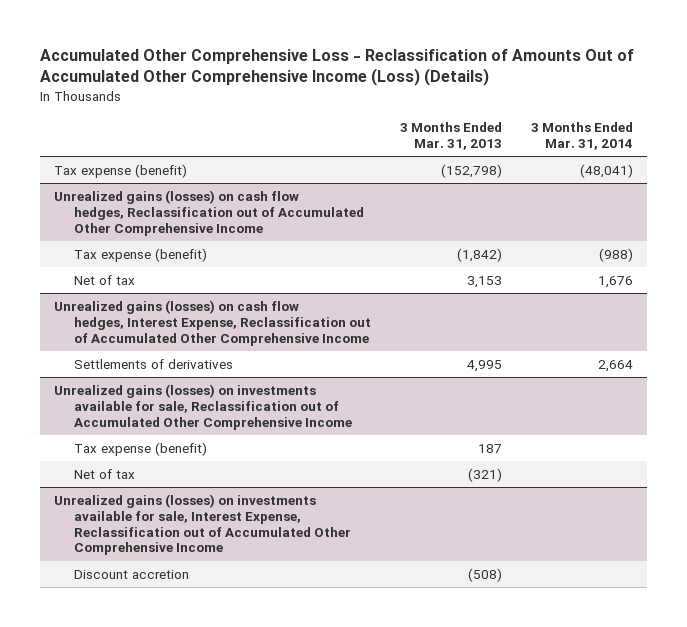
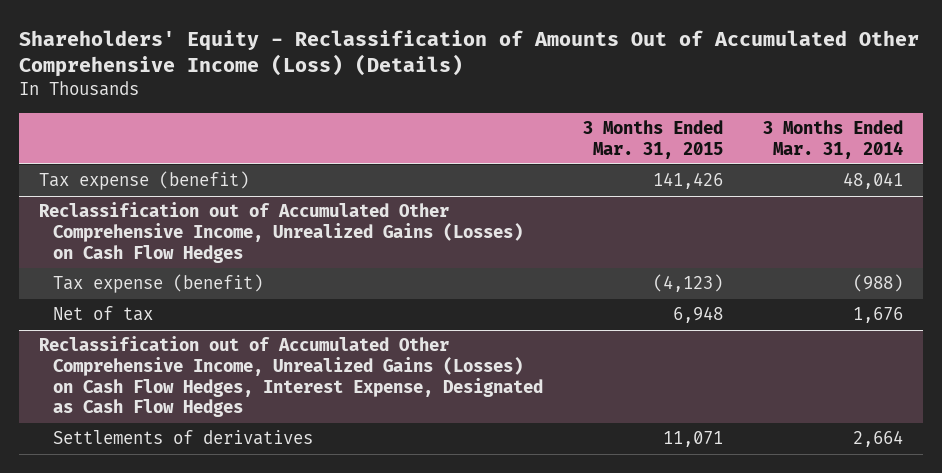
[39,48,634,87] Accumulated Other Comprehensive Loss - Reclassification of Amounts Out of Accumulated Other Comprehensive Income (Loss) (Details) -> [18,29,919,78] Shareholders' Equity - Reclassification of Amounts Out of Accumulated Other Comprehensive Income (Loss) (Details)
[400,122,503,151] 3 Months Ended Mar. 31, 2013 -> none
none -> [582,119,723,159] 3 Months Ended Mar. 31, 2015
[579,163,633,178] (48,041) -> [843,172,904,190] 48,041
[54,189,365,236] Unrealized gains (losses) on cash flow hedges, Reclassification out of Accumulated Other Comprehensive Income -> [39,202,523,263] Reclassification out of Accumulated Other Comprehensive Income, Unrealized Gains (Losses) on Cash Flow Hedges
[54,299,372,346] Unrealized gains (losses) on cash flow hedges, Interest Expense, Reclassification out of Accumulated Other Comprehensive Income -> [39,336,543,418] Reclassification out of Accumulated Other Comprehensive Income, Unrealized Gains (Losses) on Cash Flow Hedges, Interest Expense, Designated as Cash Flow Hedges
[54,383,353,430] Unrealized gains (losses) on investments available for sale, Reclassification out of Accumulated Other Comprehensive Income -> none
[74,441,208,456] Tax expense (benefit) -> none
[74,468,136,479] Net of tax -> none
[54,493,352,556] Unrealized gains (losses) on investments available for sale, Interest Expense, Reclassification out of Accumulated Other Comprehensive Income -> none
[74,569,190,579] Discount accretion -> none

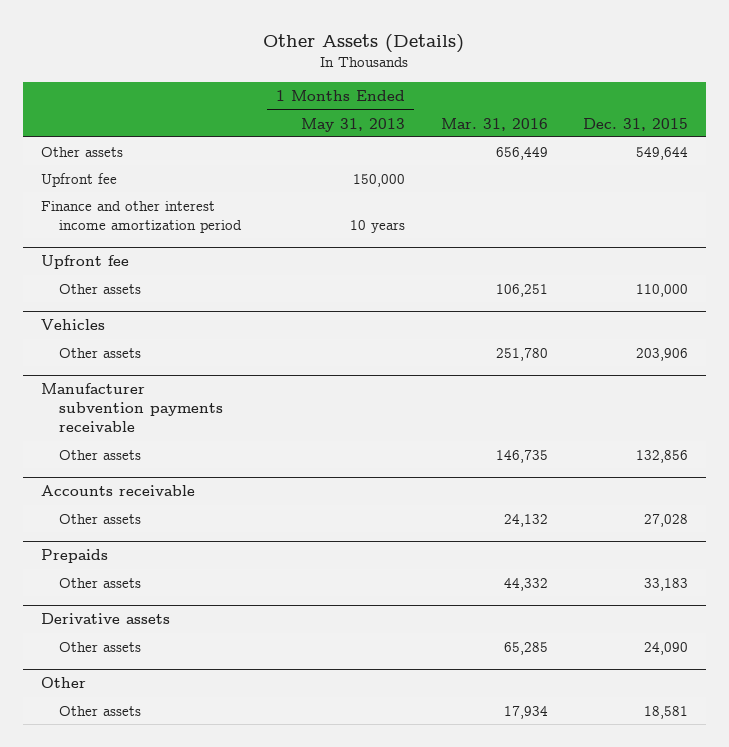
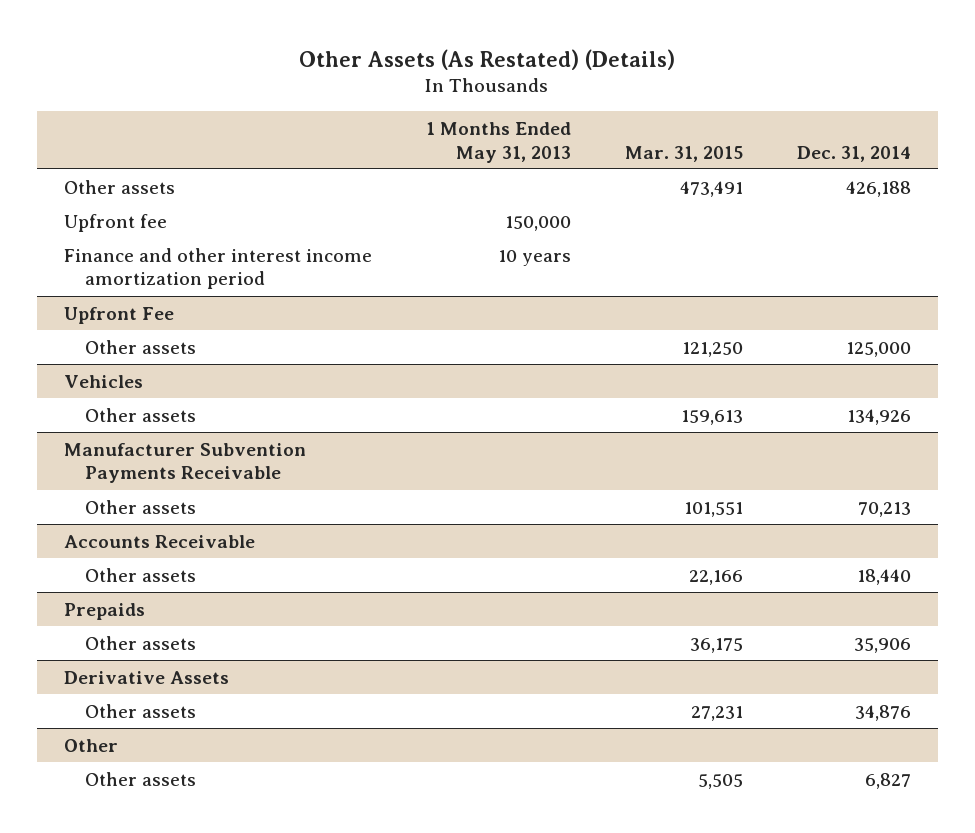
[263,33,465,53] Other Assets (Details) -> [299,48,676,70] Other Assets (As Restated) (Details)
[440,117,548,131] Mar. 31, 2016 -> none
[583,117,689,131] Dec. 31, 2015 -> none
none -> [624,145,743,162] Mar. 31, 2015
none -> [796,145,911,162] Dec. 31, 2014
[40,255,129,270] Upfront fee -> [63,306,174,324] Upfront Fee
[40,383,223,433] Manufacturer subvention payments receivable -> [63,442,306,484] Manufacturer Subvention Payments Receivable
[40,485,195,497] Accounts receivable -> [63,534,255,548] Accounts Receivable
[40,613,170,625] Derivative assets -> [63,670,229,684] Derivative Assets

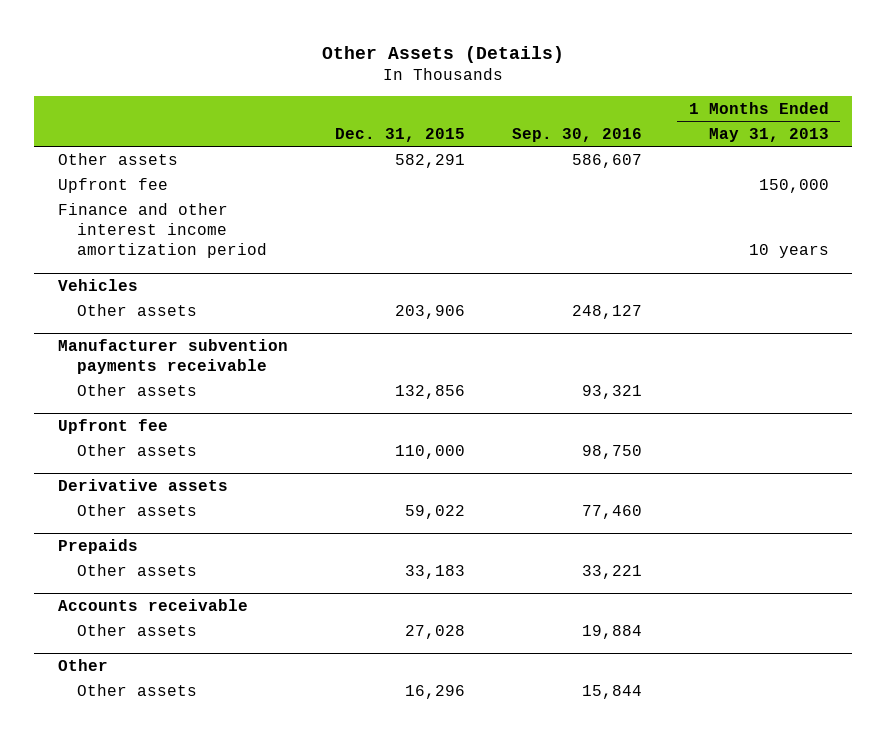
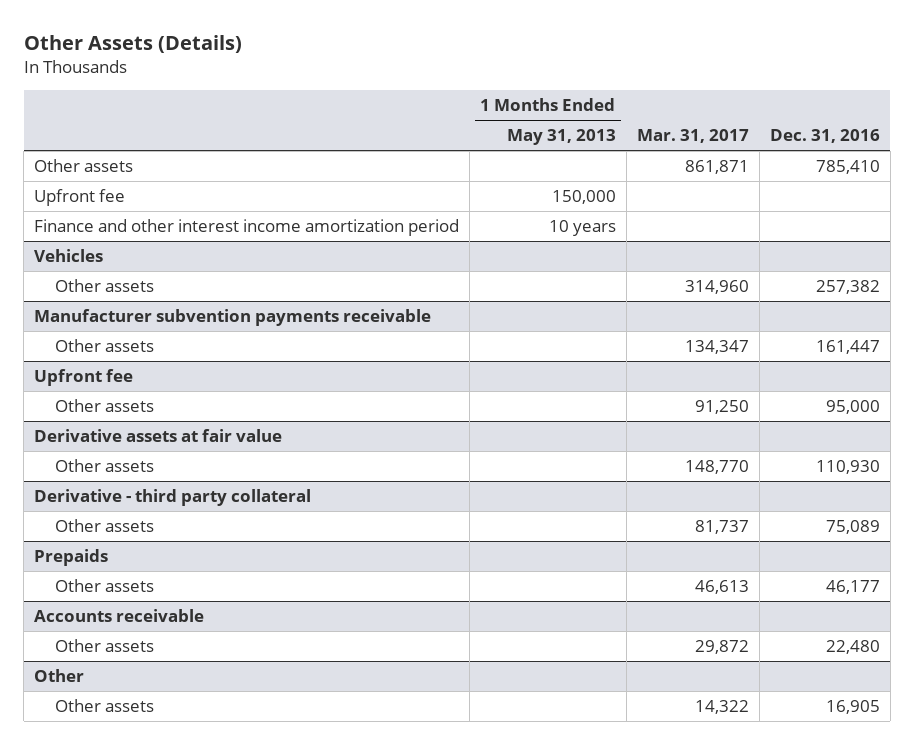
[334,127,465,142] Dec. 31, 2015 -> none
[511,127,642,142] Sep. 30, 2016 -> none
none -> [636,129,749,144] Mar. 31, 2017
none -> [769,129,880,144] Dec. 31, 2016
[57,478,228,491] Derivative assets -> [34,429,283,443] Derivative assets at fair value
none -> [34,489,312,507] Derivative - third party collateral
none -> [55,519,155,533] Other assets

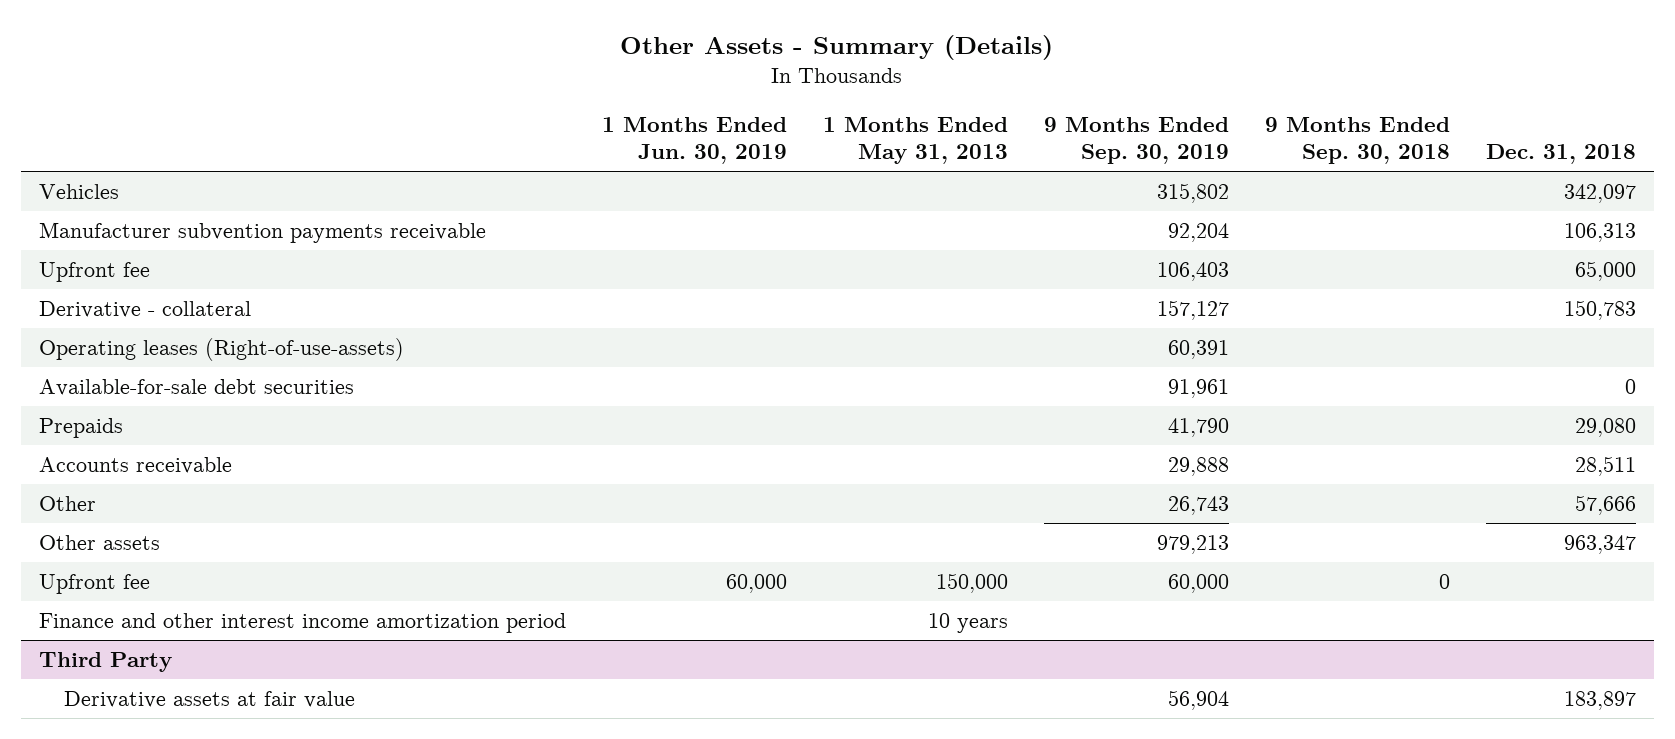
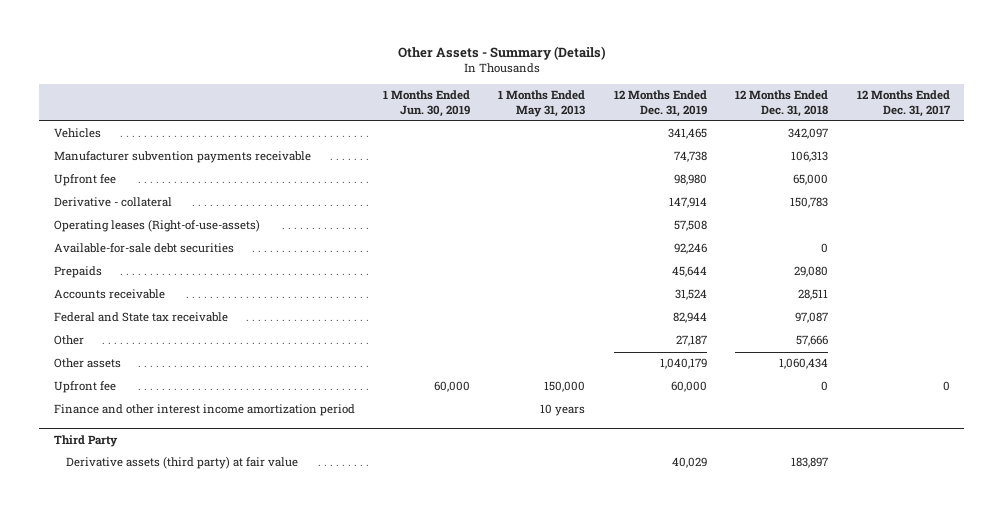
[1043,116,1229,165] 9 Months Ended Sep. 30, 2019 -> none
[1264,116,1450,165] 9 Months Ended Sep. 30, 2018 -> none
[1485,144,1636,165] Dec. 31, 2018 -> none
none -> [613,90,707,117] 12 Months Ended Dec. 31, 2019
none -> [735,90,829,117] 12 Months Ended Dec. 31, 2018
none -> [856,90,951,117] 12 Months Ended Dec. 31, 2017
none -> [53,312,228,323] Federal and State tax receivable
[64,690,356,708] Derivative assets at fair value -> [66,456,299,470] Derivative assets (third party) at fair value

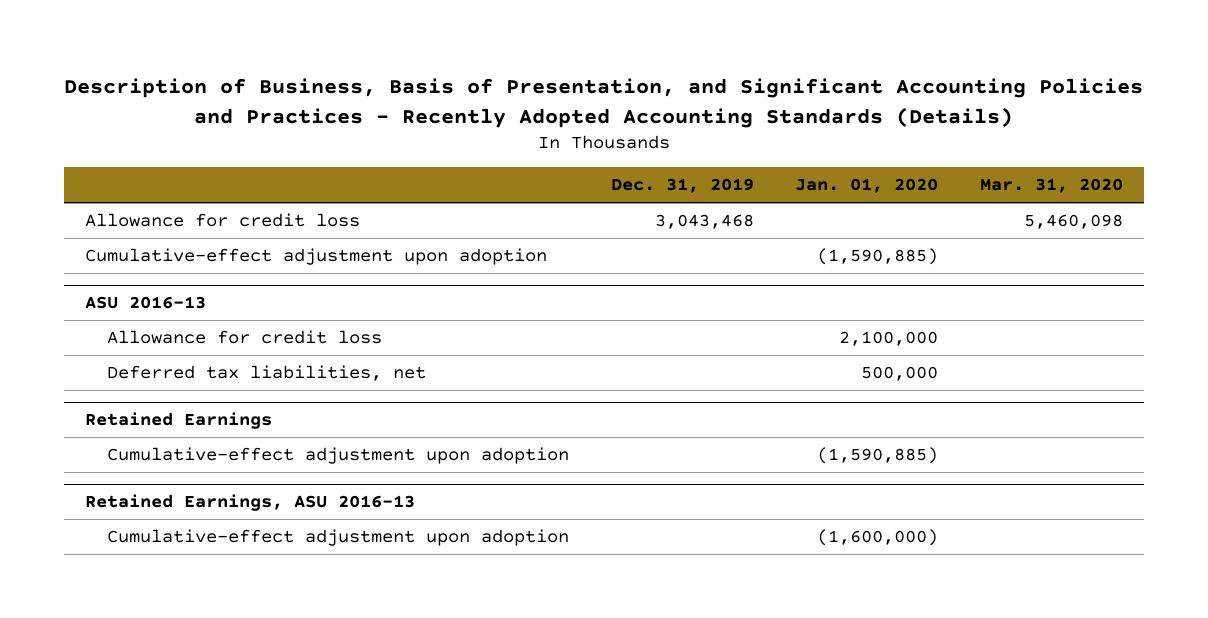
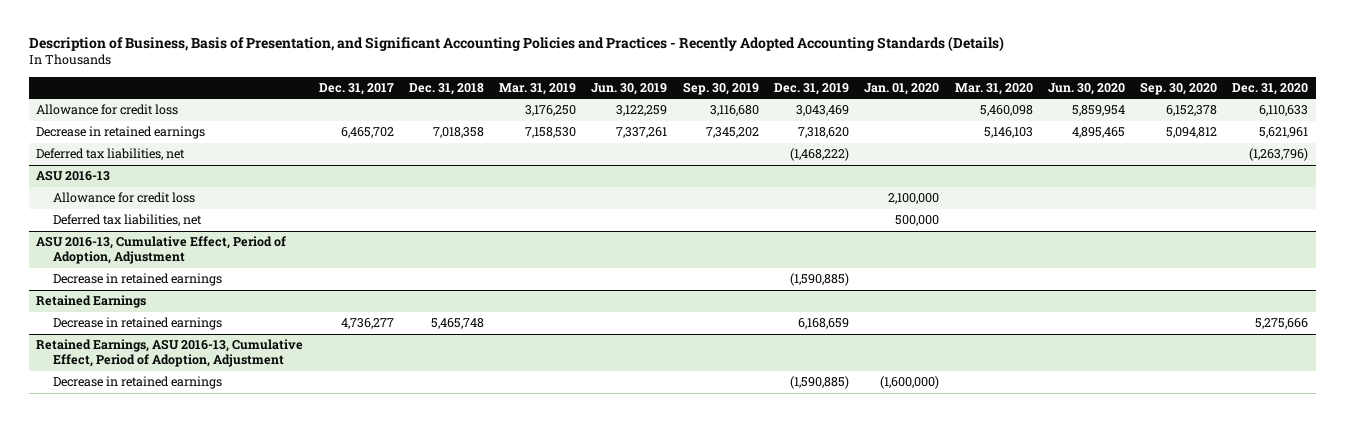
none -> [318,82,394,95] Dec. 31, 2017
none -> [408,82,484,95] Dec. 31, 2018
none -> [499,82,577,95] Mar. 31, 2019
none -> [591,82,668,95] Jun. 30, 2019
none -> [682,81,759,95] Sep. 30, 2019
none -> [1047,82,1125,95] Jun. 30, 2020
none -> [1140,81,1218,95] Sep. 30, 2020
none -> [1232,82,1309,95] Dec. 31, 2020
[84,248,547,266] Cumulative-effect adjustment upon adoption -> none
[654,214,754,230] 3,043,468 -> [796,105,850,117] 3,043,469
none -> [36,126,206,140] Decrease in retained earnings
none -> [36,148,186,161] Deferred tax liabilities, net
none -> [36,236,287,265] ASU 2016-13, Cumulative Effect, Period of Adoption, Adjustment
none -> [52,273,222,287] Decrease in retained earnings
[107,447,570,465] Cumulative-effect adjustment upon adoption -> none
[107,529,570,547] Cumulative-effect adjustment upon adoption -> none
none -> [52,317,222,331] Decrease in retained earnings
[84,494,415,512] Retained Earnings, ASU 2016-13 -> [36,339,304,368] Retained Earnings, ASU 2016-13, Cumulative Effect, Period of Adoption, Adjustment
none -> [52,376,222,390] Decrease in retained earnings

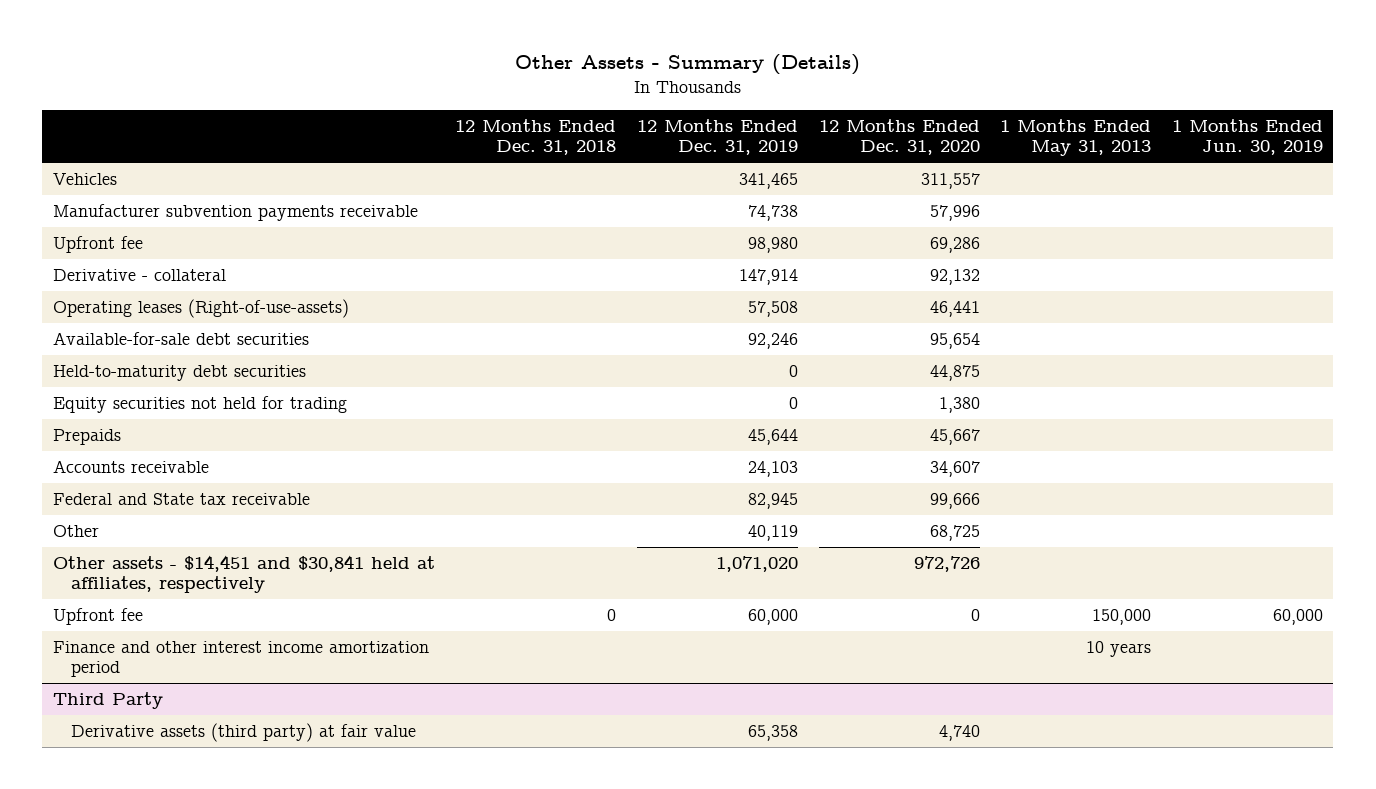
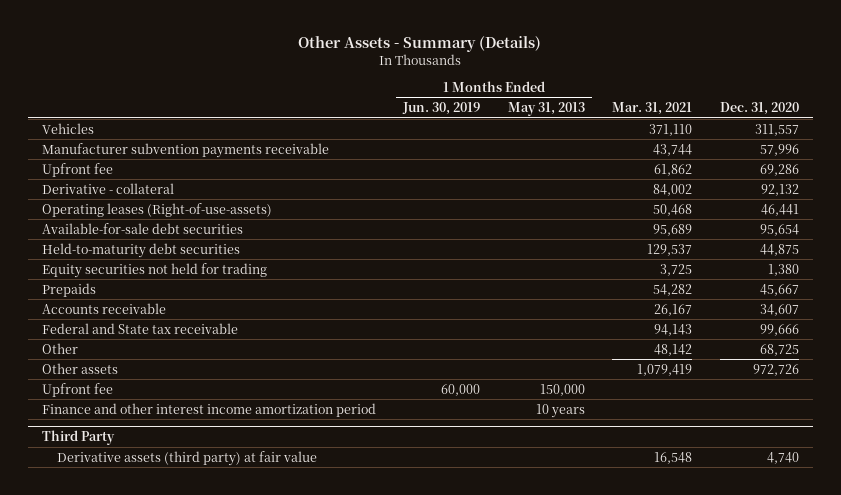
[455,118,617,156] 12 Months Ended Dec. 31, 2018 -> none
[637,118,799,156] 12 Months Ended Dec. 31, 2019 -> none
[818,118,980,156] 12 Months Ended Dec. 31, 2020 -> none
none -> [612,102,693,116] Mar. 31, 2021
none -> [720,102,800,116] Dec. 31, 2020
[52,554,435,594] Other assets - $14,451 and $30,841 held at affiliates, respectively -> [41,362,118,374] Other assets

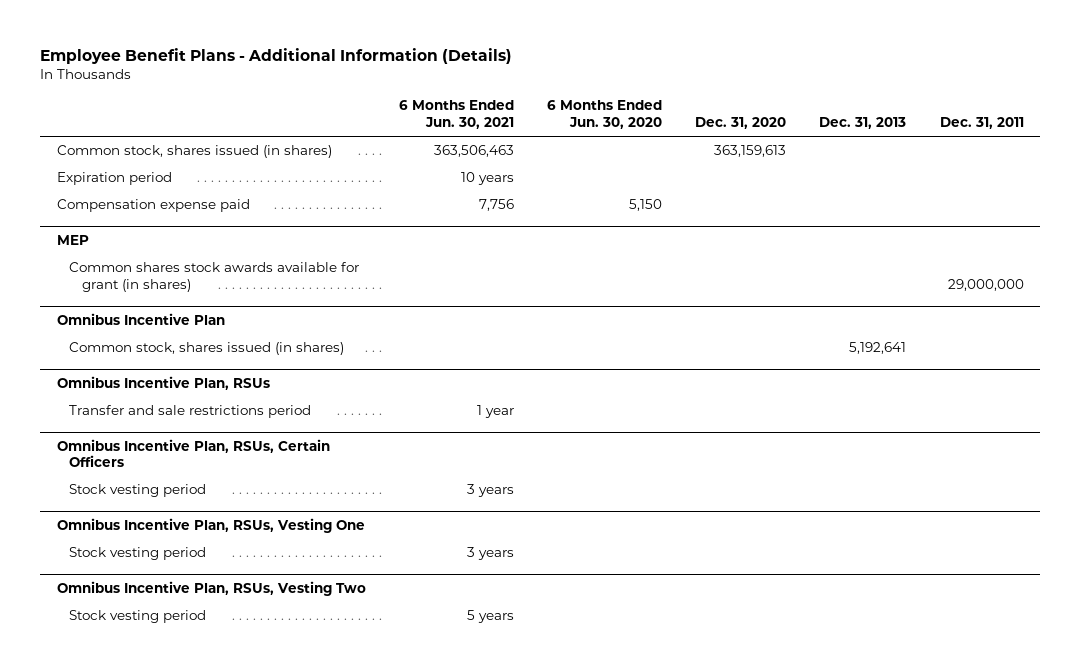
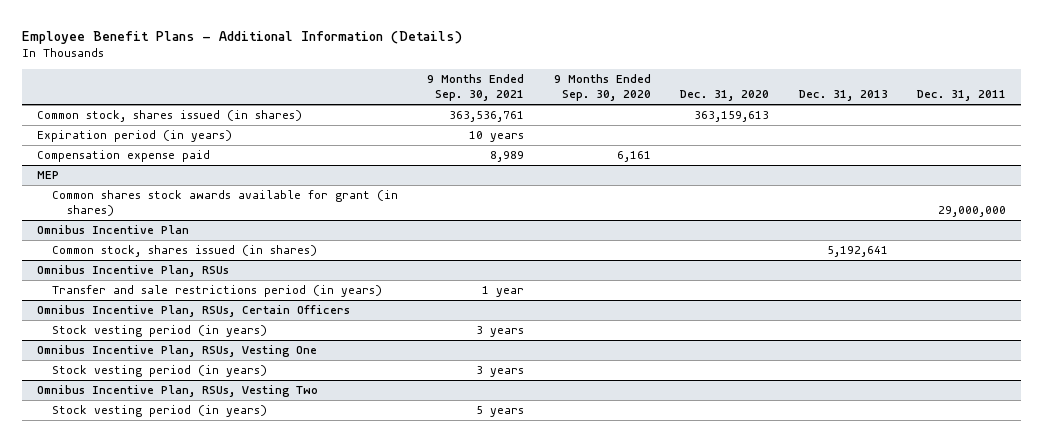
[398,100,514,130] 6 Months Ended Jun. 30, 2021 -> none
[547,100,663,130] 6 Months Ended Jun. 30, 2020 -> none
none -> [427,74,525,102] 9 Months Ended Sep. 30, 2021
none -> [553,74,651,102] 9 Months Ended Sep. 30, 2020
[56,172,172,186] Expiration period -> [36,130,232,143] Expiration period (in years)
[69,405,312,419] Transfer and sale restrictions period -> [51,285,382,298] Transfer and sale restrictions period (in years)
[69,484,207,498] Stock vesting period -> [51,325,267,338] Stock vesting period (in years)
[69,547,207,561] Stock vesting period -> [51,365,267,378] Stock vesting period (in years)
[69,610,207,624] Stock vesting period -> [51,405,267,418] Stock vesting period (in years)

